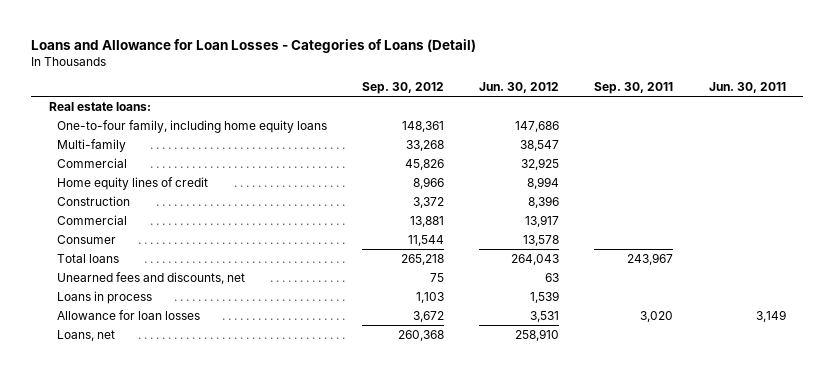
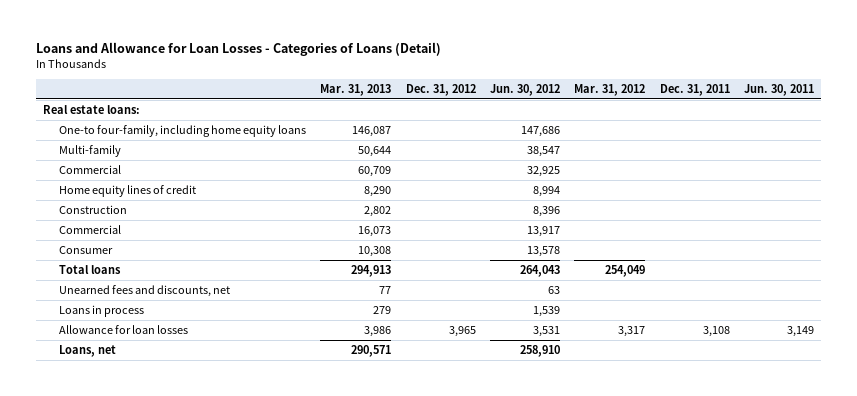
[362,82,445,95] Sep. 30, 2012 -> none
[594,82,674,95] Sep. 30, 2011 -> none
none -> [320,83,392,96] Mar. 31, 2013
none -> [405,83,476,96] Dec. 31, 2012
none -> [574,83,646,96] Mar. 31, 2012
none -> [659,83,730,96] Dec. 31, 2011
[57,119,328,133] One-to-four family, including home equity loans -> [59,124,307,137] One-to four-family, including home equity loans

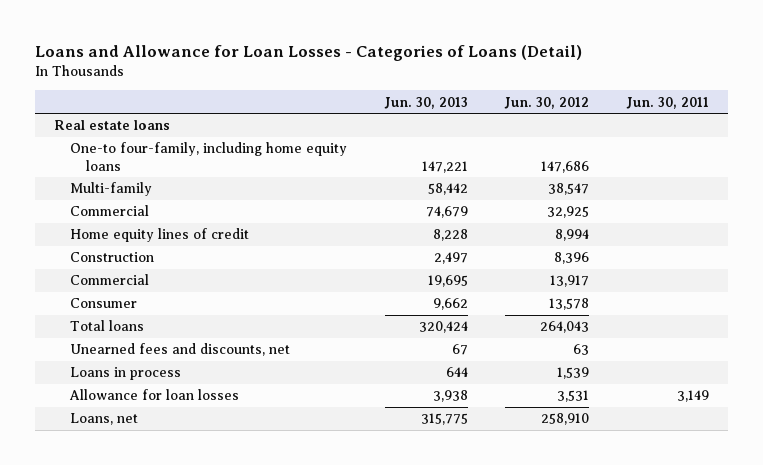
[320,83,392,96] Mar. 31, 2013 -> none
[405,83,476,96] Dec. 31, 2012 -> none
[574,83,646,96] Mar. 31, 2012 -> none
[659,83,730,96] Dec. 31, 2011 -> none
none -> [383,96,468,109] Jun. 30, 2013
[42,104,140,114] Real estate loans: -> [53,120,170,131] Real estate loans

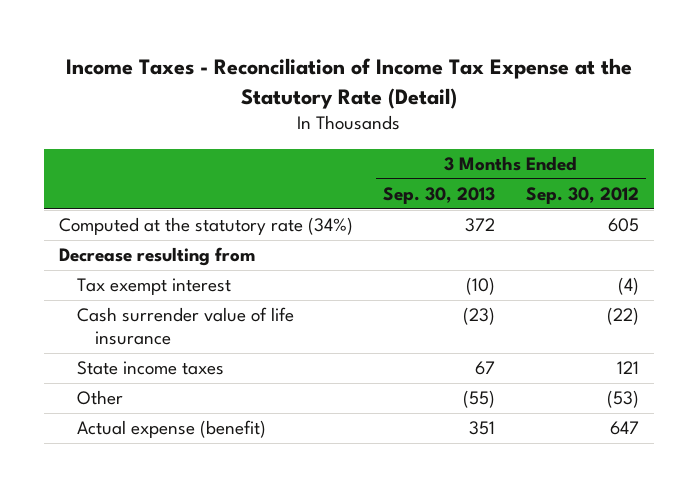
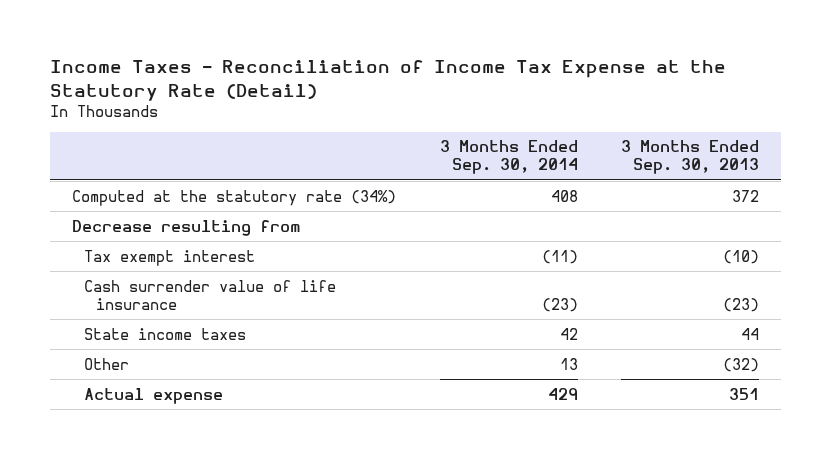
[525,187,639,205] Sep. 30, 2012 -> none
none -> [439,140,578,175] 3 Months Ended Sep. 30, 2014
[475,361,496,376] 67 -> [741,327,760,340] 44
[463,390,496,409] (55) -> [723,357,760,372] (32)
[76,420,266,439] Actual expense (benefit) -> [83,387,223,404] Actual expense

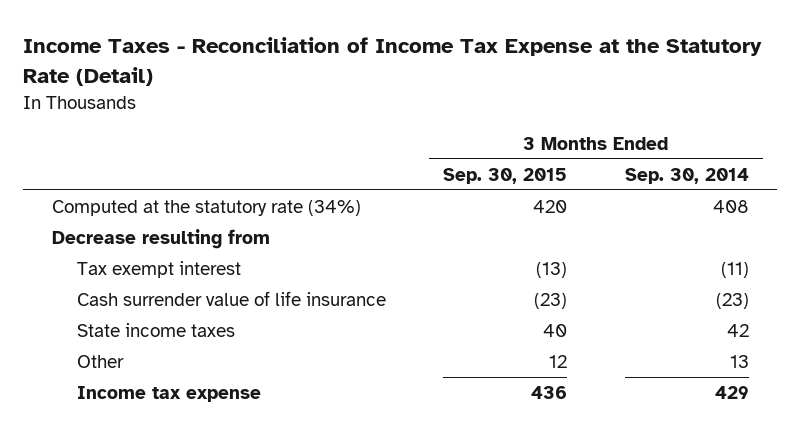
[621,140,760,175] 3 Months Ended Sep. 30, 2013 -> none
none -> [443,167,568,184] Sep. 30, 2015
[83,387,223,404] Actual expense -> [76,386,261,403] Income tax expense

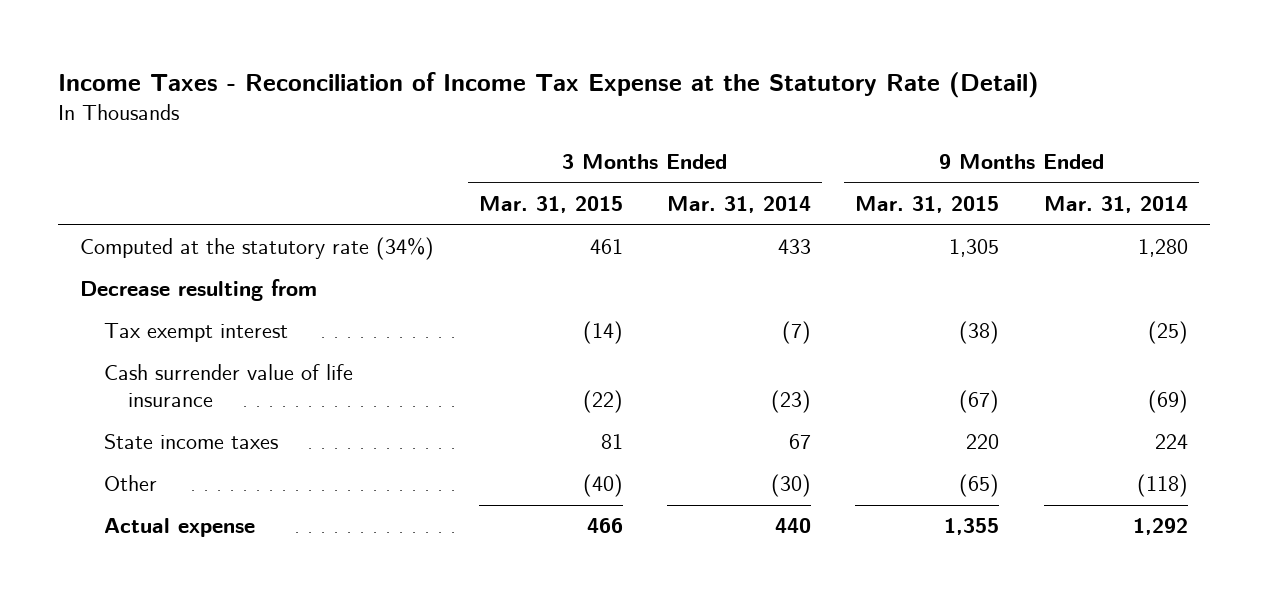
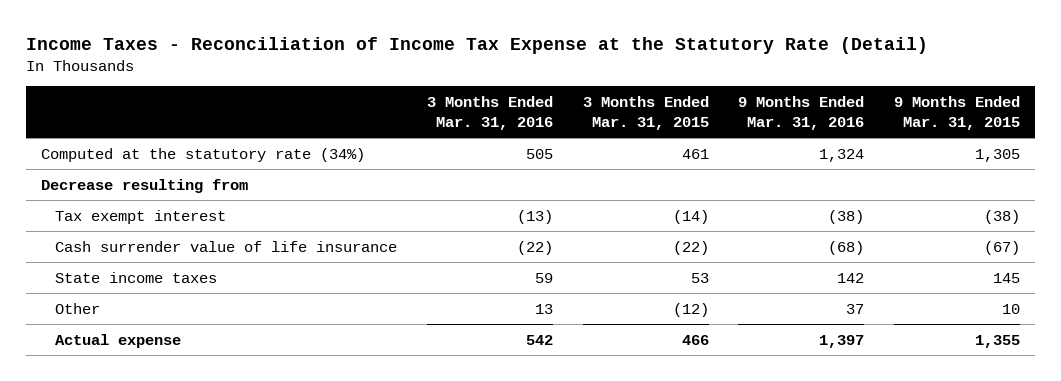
[667,196,812,214] Mar. 31, 2014 -> none
[1043,196,1188,214] Mar. 31, 2014 -> none
none -> [427,95,554,130] 3 Months Ended Mar. 31, 2016
none -> [738,95,865,130] 9 Months Ended Mar. 31, 2016
[600,434,623,450] 81 -> [690,272,709,283] 53
[966,434,1000,450] 220 -> [992,272,1020,283] 145
[582,474,623,498] (40) -> [672,302,709,317] (12)
[959,474,1000,498] (65) -> [1001,303,1020,314] 10

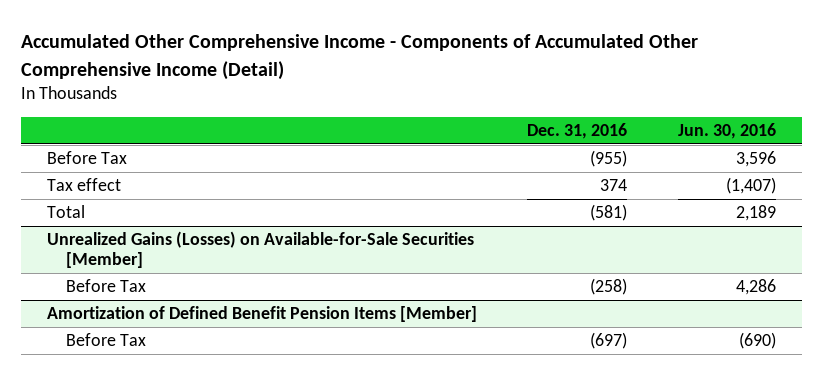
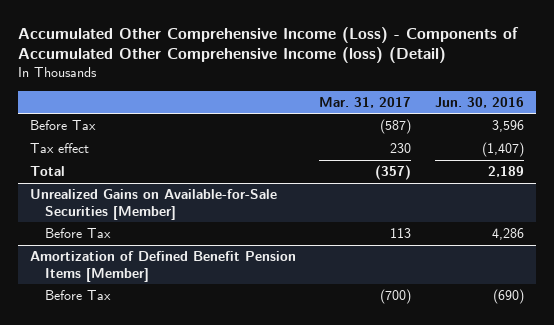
[21,34,699,80] Accumulated Other Comprehensive Income - Components of Accumulated Other Comprehensive Income (Detail) -> [18,26,520,64] Accumulated Other Comprehensive Income (Loss) - Components of Accumulated Other Comprehensive Income (loss) (Detail)
[527,123,628,140] Dec. 31, 2016 -> none
none -> [319,96,412,108] Mar. 31, 2017
[46,231,474,269] Unrealized Gains (Losses) on Available-for-Sale Securities [Member] -> [29,189,277,220] Unrealized Gains on Available-for-Sale Securities [Member]

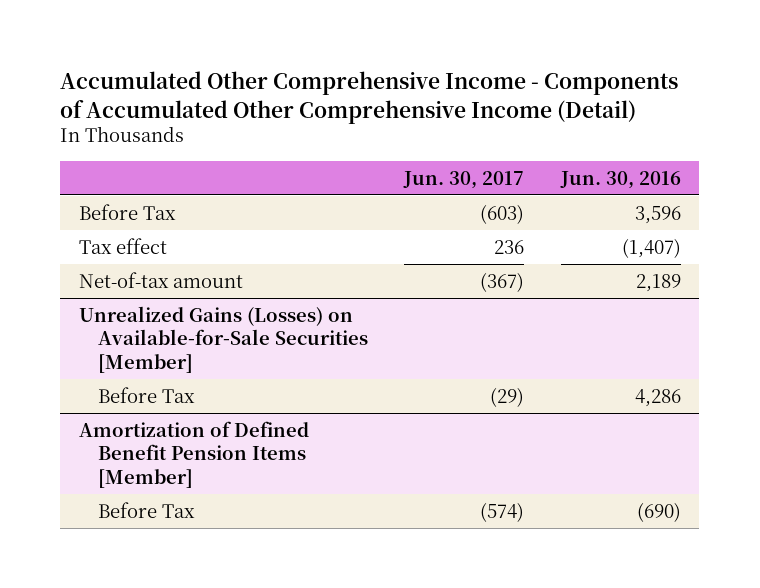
[18,26,520,64] Accumulated Other Comprehensive Income (Loss) - Components of Accumulated Other Comprehensive Income (loss) (Detail) -> [60,71,679,124] Accumulated Other Comprehensive Income - Components of Accumulated Other Comprehensive Income (Detail)
[319,96,412,108] Mar. 31, 2017 -> none
none -> [403,170,525,189] Jun. 30, 2017
[29,166,65,177] Total -> [78,271,243,288] Net-of-tax amount
[29,189,277,220] Unrealized Gains on Available-for-Sale Securities [Member] -> [78,305,368,373] Unrealized Gains (Losses) on Available-for-Sale Securities [Member]

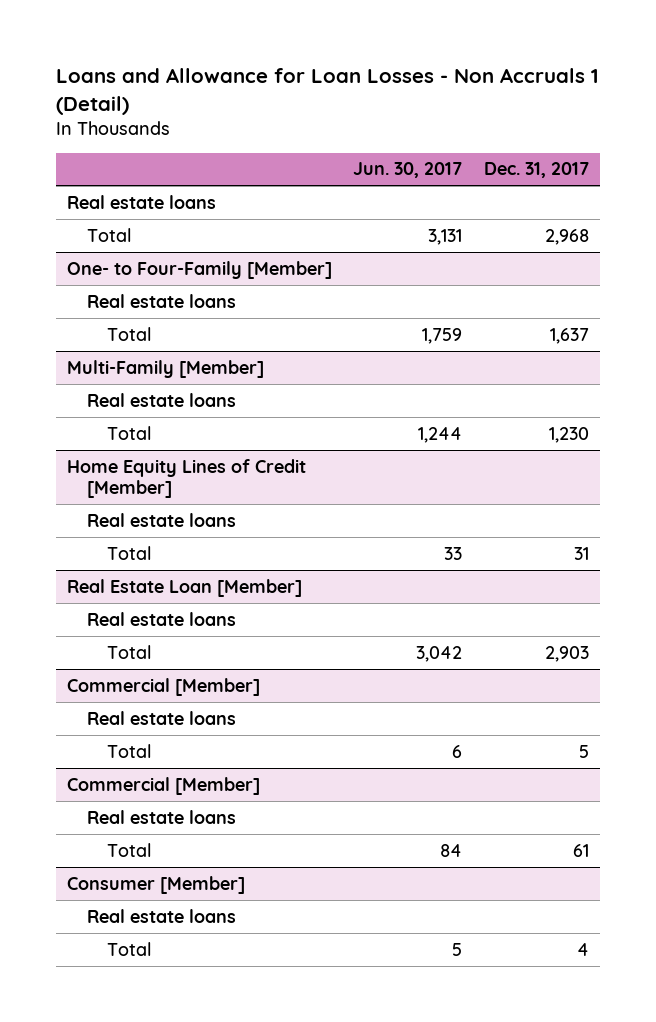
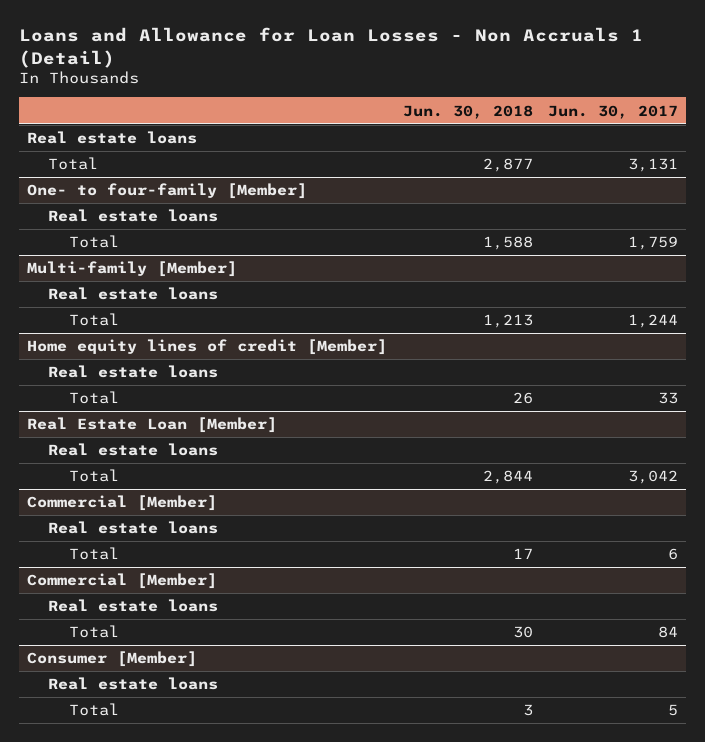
[484,162,590,179] Dec. 31, 2017 -> none
none -> [402,104,533,119] Jun. 30, 2018
[66,260,332,279] One- to Four-Family [Member] -> [26,183,307,200] One- to four-family [Member]
[66,359,264,378] Multi-Family [Member] -> [26,261,237,278] Multi-family [Member]
[66,458,306,498] Home Equity Lines of Credit [Member] -> [26,339,387,356] Home equity lines of credit [Member]

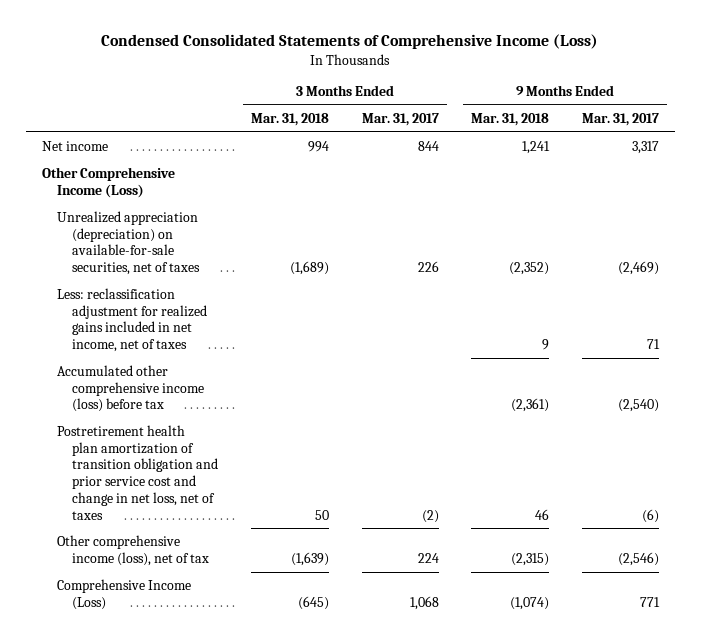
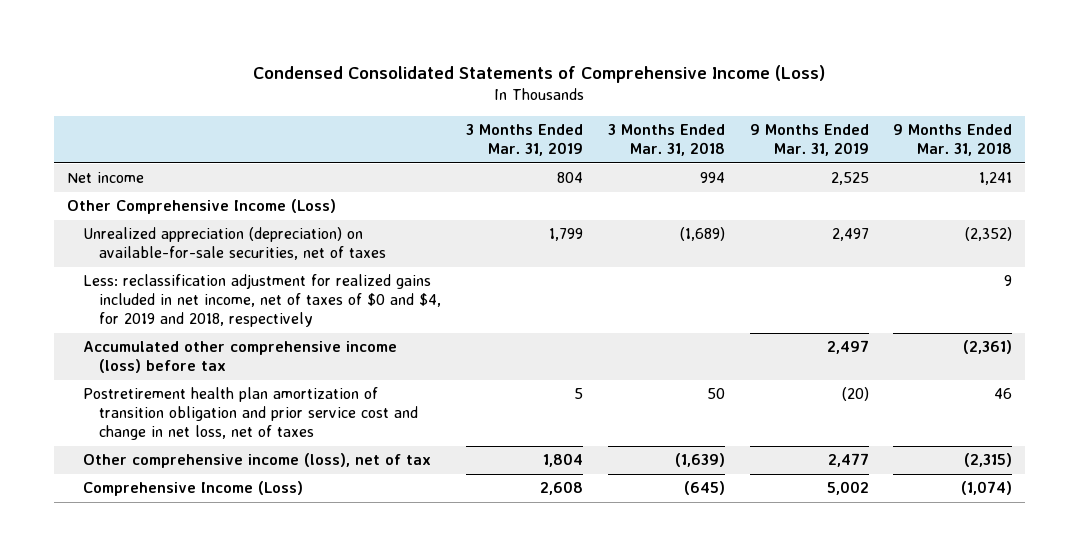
[361,112,439,126] Mar. 31, 2017 -> none
[581,112,659,126] Mar. 31, 2017 -> none
none -> [465,124,583,157] 3 Months Ended Mar. 31, 2019
none -> [749,124,869,157] 9 Months Ended Mar. 31, 2019
[57,287,208,353] Less: reclassification adjustment for realized gains included in net income, net of taxes -> [82,274,442,328] Less: reclassification adjustment for realized gains included in net income, net of taxes of $0 and $4, for 2019 and 2018, respectively

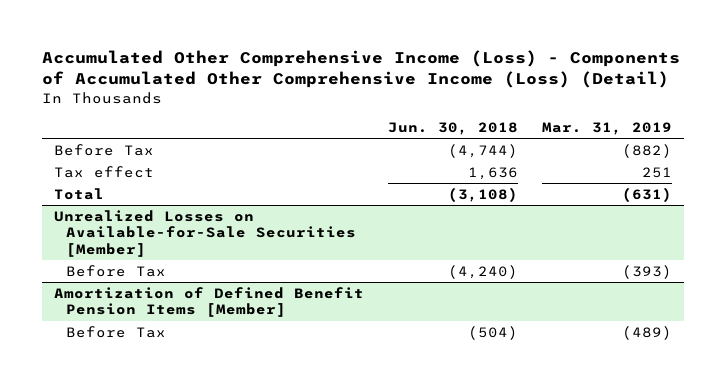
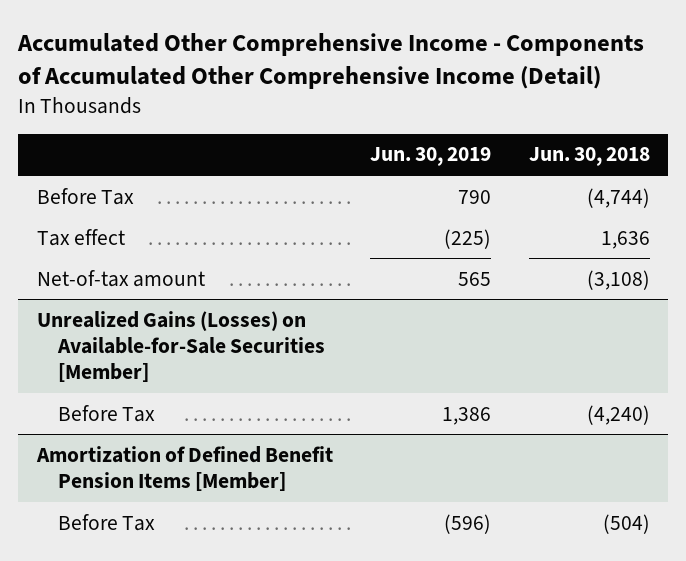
[41,49,680,89] Accumulated Other Comprehensive Income (Loss) - Components of Accumulated Other Comprehensive Income (Loss) (Detail) -> [16,32,644,89] Accumulated Other Comprehensive Income - Components of Accumulated Other Comprehensive Income (Detail)
[542,121,673,135] Mar. 31, 2019 -> none
none -> [370,147,492,167] Jun. 30, 2019
[53,187,104,200] Total -> [36,269,205,287] Net-of-tax amount
[53,209,357,257] Unrealized Losses on Available-for-Sale Securities [Member] -> [36,310,326,383] Unrealized Gains (Losses) on Available-for-Sale Securities [Member]

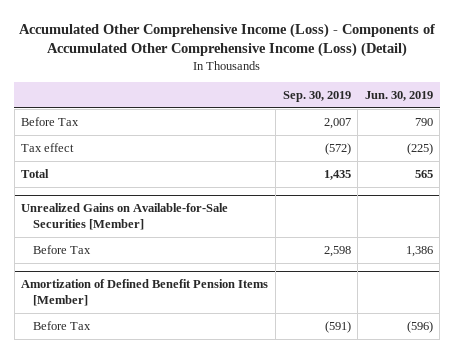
[16,32,644,89] Accumulated Other Comprehensive Income - Components of Accumulated Other Comprehensive Income (Detail) -> [19,22,436,57] Accumulated Other Comprehensive Income (Loss) - Components of Accumulated Other Comprehensive Income (Loss) (Detail)
[528,147,650,167] Jun. 30, 2018 -> none
none -> [282,91,351,103] Sep. 30, 2019
[36,269,205,287] Net-of-tax amount -> [21,168,50,178] Total
[36,310,326,383] Unrealized Gains (Losses) on Available-for-Sale Securities [Member] -> [21,202,229,230] Unrealized Gains on Available-for-Sale Securities [Member]

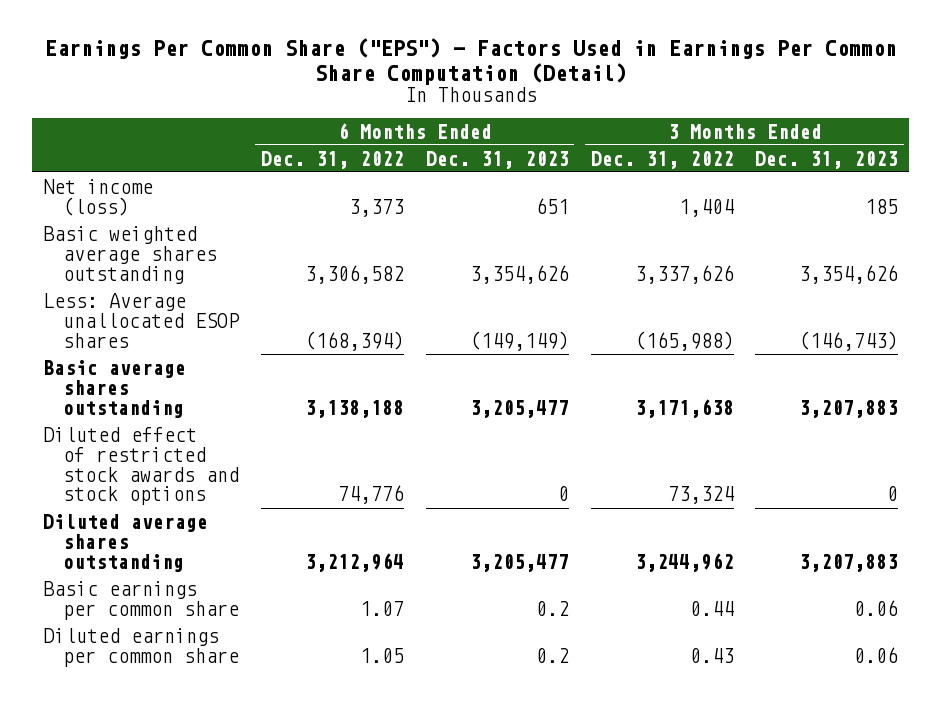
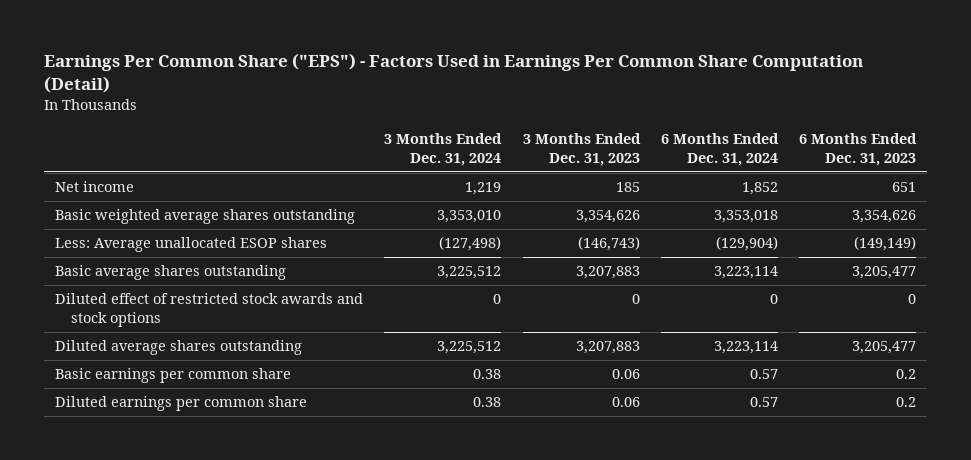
[260,150,404,169] Dec. 31, 2022 -> none
[590,150,734,169] Dec. 31, 2022 -> none
none -> [384,133,503,166] 3 Months Ended Dec. 31, 2024
none -> [660,133,779,166] 6 Months Ended Dec. 31, 2024
[42,178,153,216] Net income (loss) -> [54,181,134,193] Net income

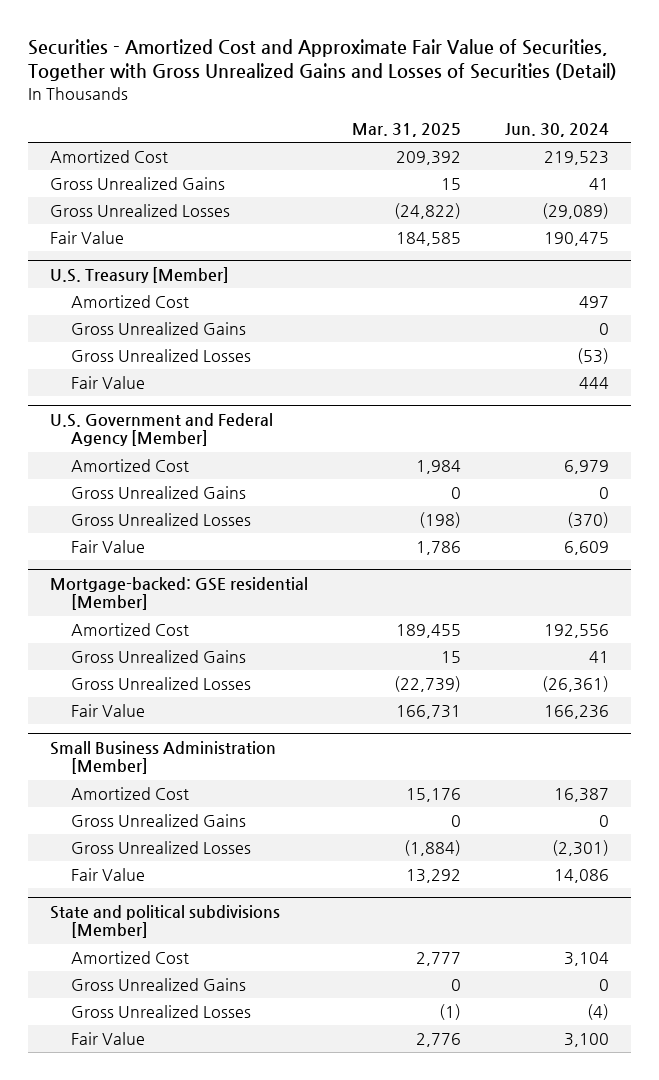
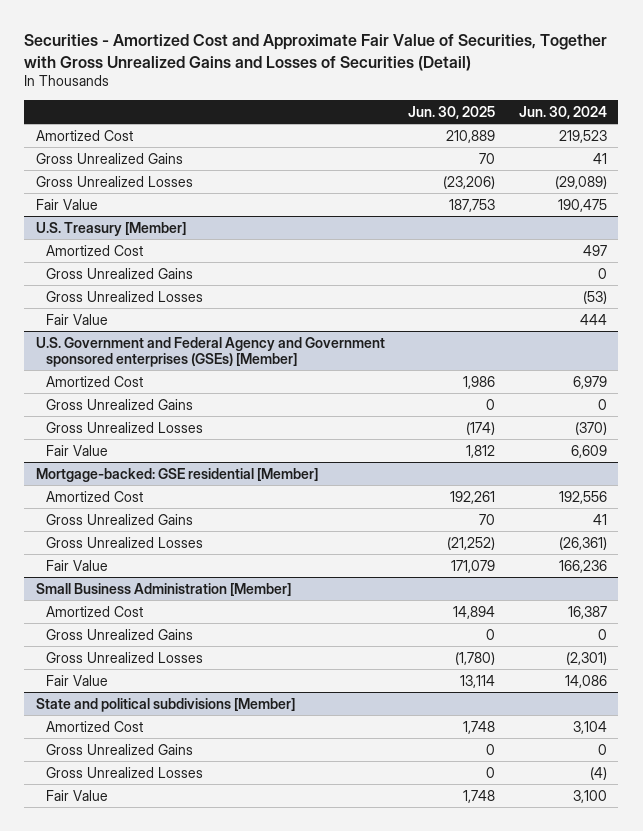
[351,122,461,137] Mar. 31, 2025 -> none
none -> [408,105,496,119] Jun. 30, 2025
[50,412,274,447] U.S. Government and Federal Agency [Member] -> [35,336,385,367] U.S. Government and Federal Agency and Government sponsored enterprises (GSEs) [Member]

